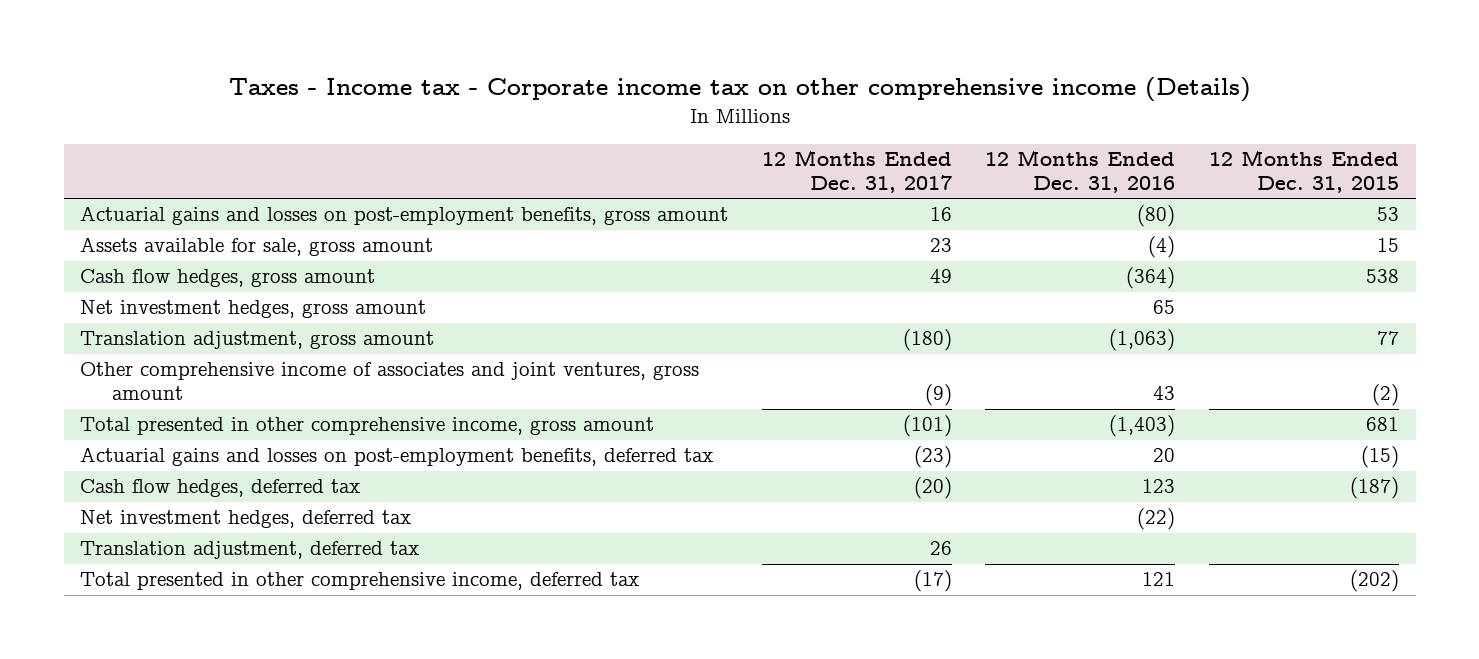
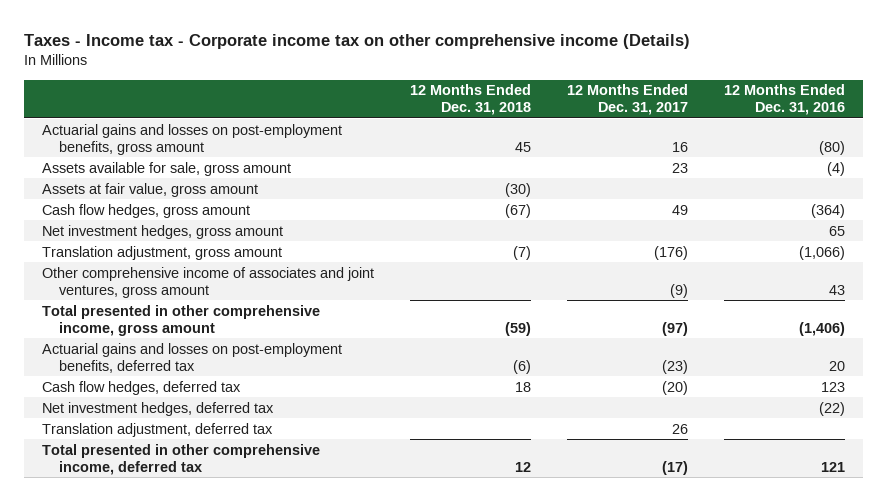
[1208,149,1399,193] 12 Months Ended Dec. 31, 2015 -> none
none -> [410,84,532,116] 12 Months Ended Dec. 31, 2018
none -> [41,182,258,197] Assets at fair value, gross amount
[902,329,952,352] (180) -> [654,245,689,260] (176)
[1109,329,1176,352] (1,063) -> [799,245,846,260] (1,066)
[902,415,952,438] (101) -> [662,321,689,336] (97)
[1109,415,1176,438] (1,403) -> [799,321,846,336] (1,406)

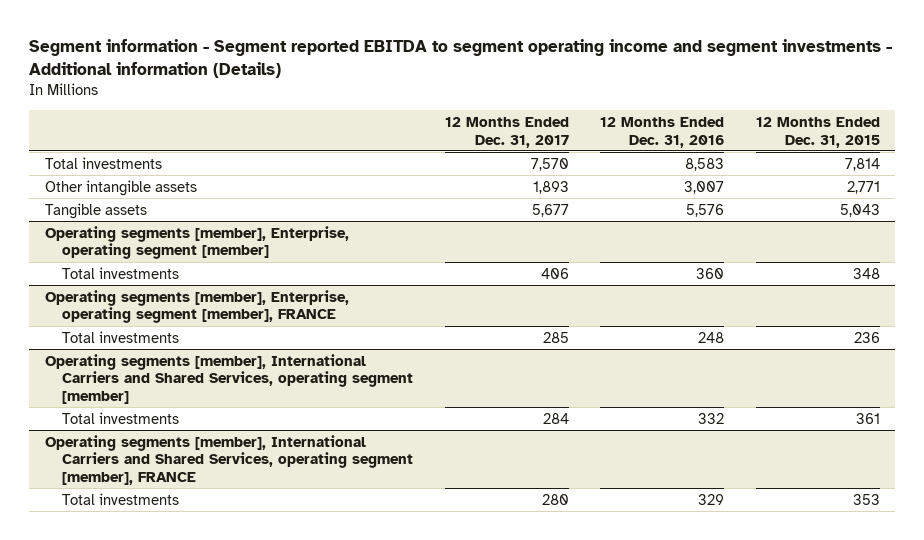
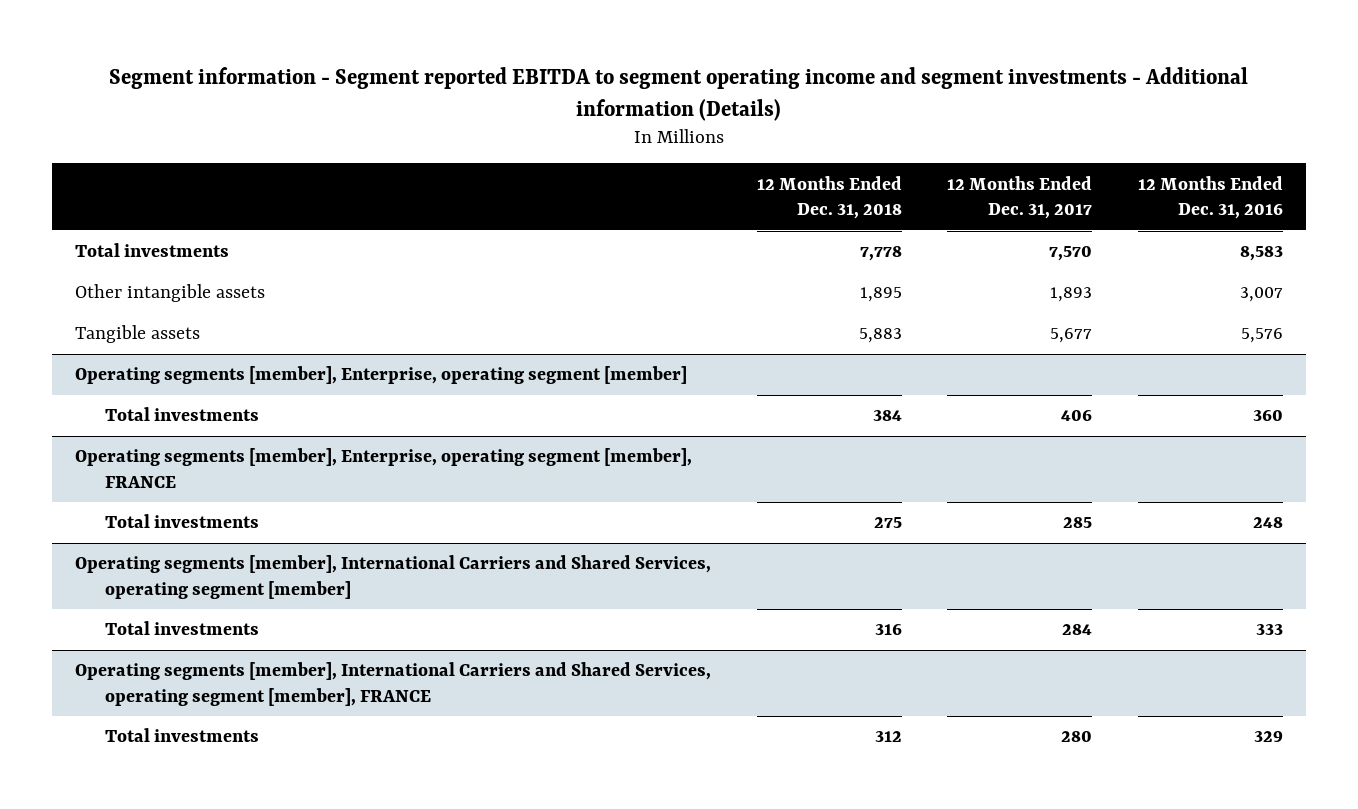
[755,116,880,148] 12 Months Ended Dec. 31, 2015 -> none
none -> [756,175,902,220] 12 Months Ended Dec. 31, 2018
[698,412,725,424] 332 -> [1255,624,1283,636] 333

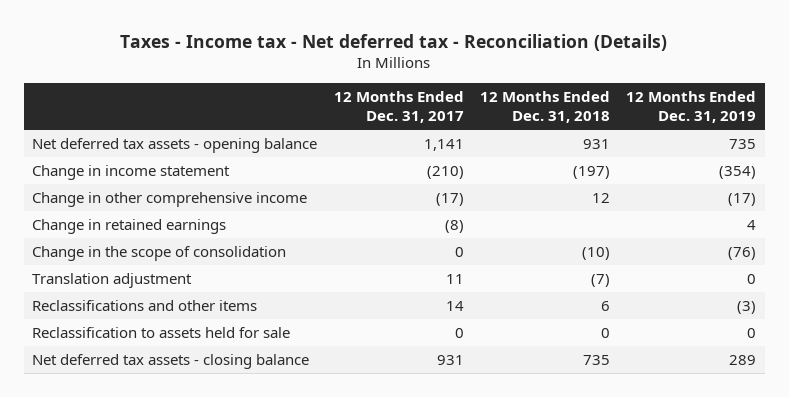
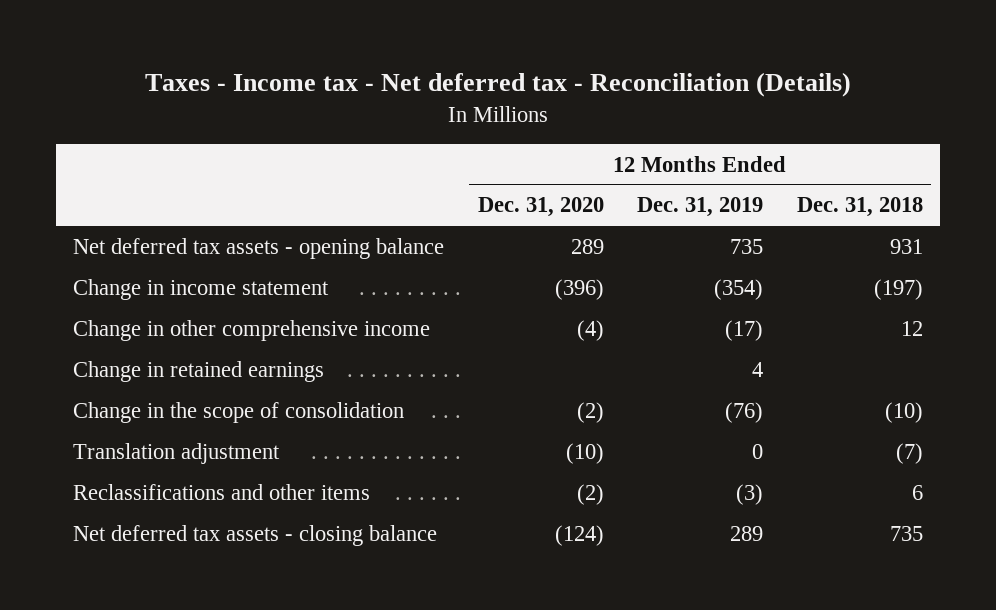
[333,91,464,123] 12 Months Ended Dec. 31, 2017 -> none
none -> [477,197,604,218] Dec. 31, 2020
[32,327,291,339] Reclassification to assets held for sale -> none

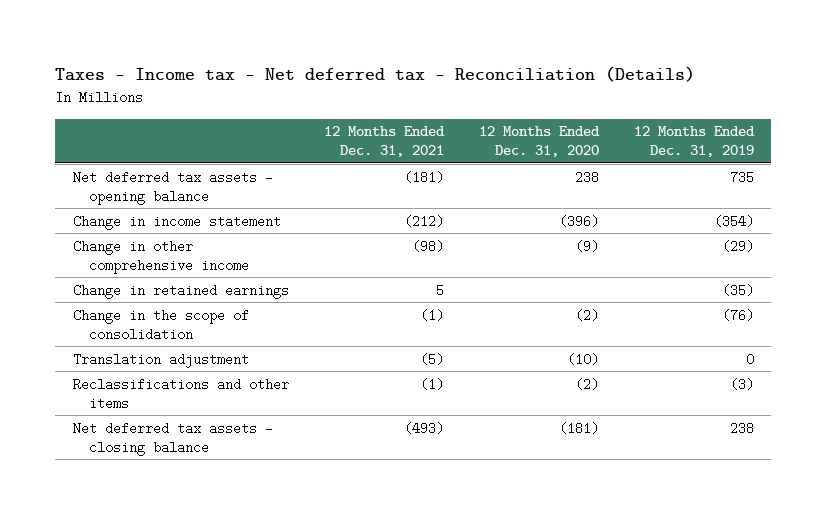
[797,197,924,218] Dec. 31, 2018 -> none
none -> [323,126,445,158] 12 Months Ended Dec. 31, 2021
[570,238,604,254] 289 -> [574,170,599,184] 238
[576,319,604,341] (4) -> [574,239,599,253] (9)
[725,319,764,341] (17) -> [721,239,754,253] (29)
[752,361,764,377] 4 -> [721,283,754,297] (35)
[554,524,604,546] (124) -> [558,421,599,435] (181)
[730,525,764,541] 289 -> [729,421,754,435] 238

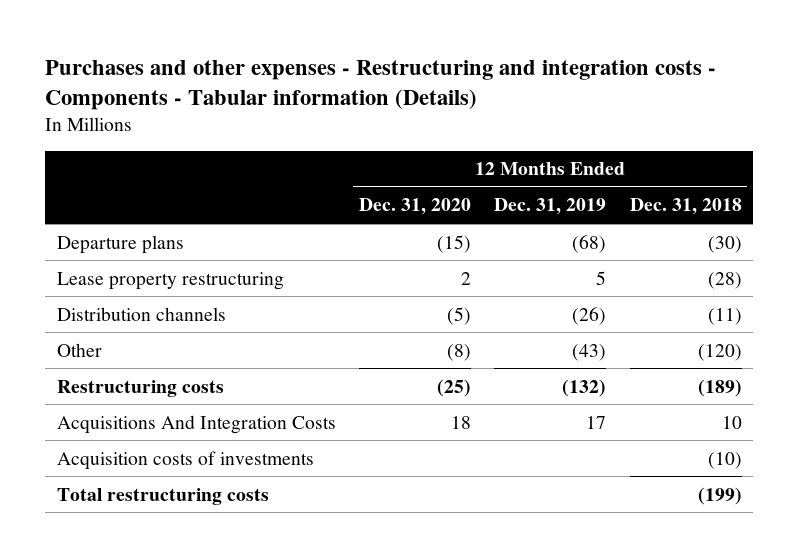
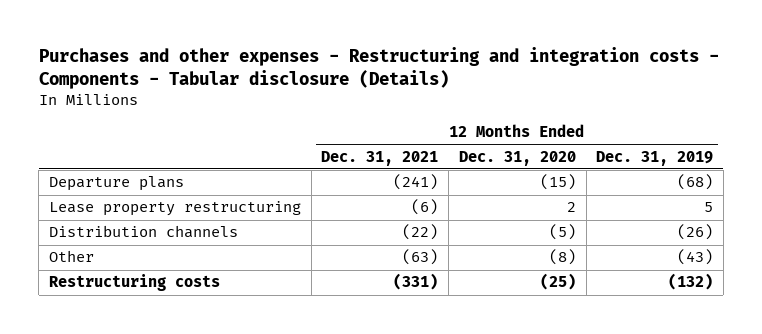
[44,59,716,110] Purchases and other expenses - Restructuring and integration costs - Components - Tabular information (Details) -> [38,46,719,89] Purchases and other expenses - Restructuring and integration costs - Components - Tabular disclosure (Details)
[629,198,742,216] Dec. 31, 2018 -> none
none -> [321,150,439,166] Dec. 31, 2021
[56,414,336,434] Acquisitions And Integration Costs -> none
[56,450,314,470] Acquisition costs of investments -> none
[56,487,269,505] Total restructuring costs -> none

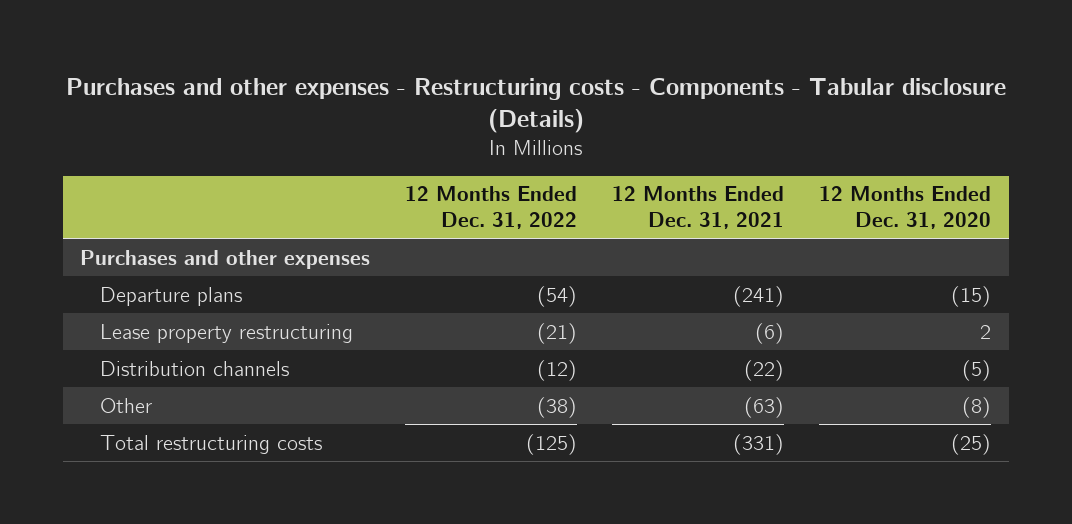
[38,46,719,89] Purchases and other expenses - Restructuring and integration costs - Components - Tabular disclosure (Details) -> [65,78,1006,134] Purchases and other expenses - Restructuring costs - Components - Tabular disclosure (Details)
[596,150,714,166] Dec. 31, 2019 -> none
none -> [405,186,578,229] 12 Months Ended Dec. 31, 2022
none -> [80,249,371,269] Purchases and other expenses
[49,274,221,292] Restructuring costs -> [100,434,323,454] Total restructuring costs

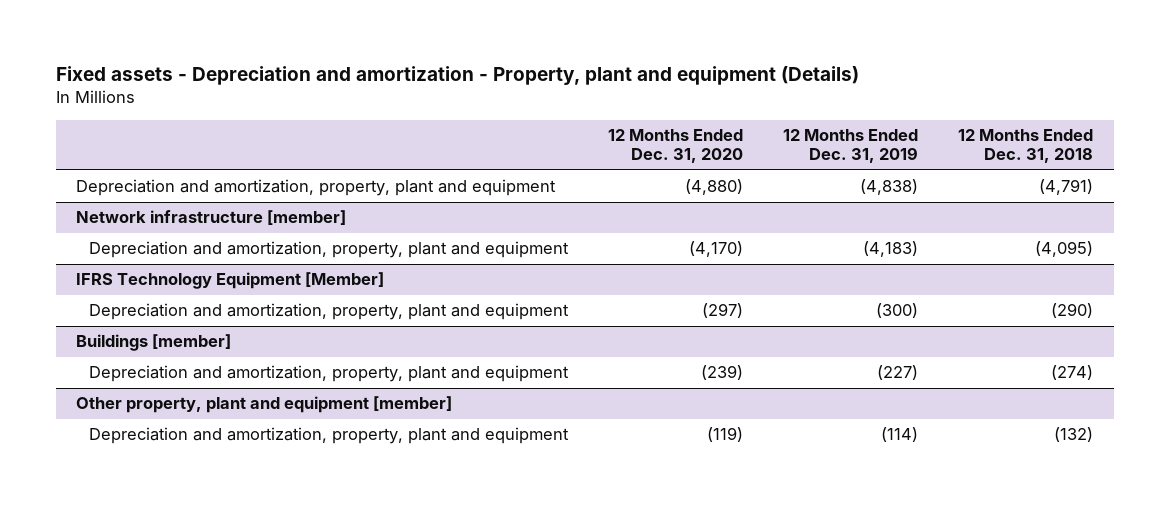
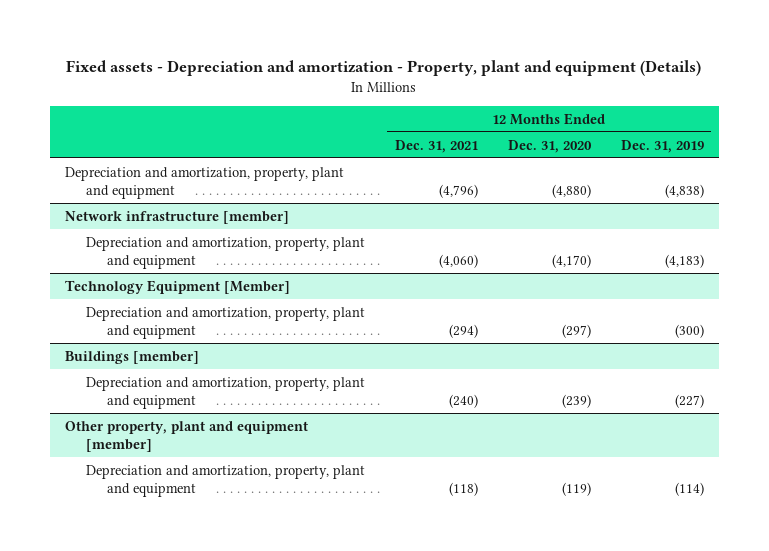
[958,129,1094,164] 12 Months Ended Dec. 31, 2018 -> none
none -> [394,139,478,153] Dec. 31, 2021
[75,272,384,290] IFRS Technology Equipment [Member] -> [64,279,290,294] Technology Equipment [Member]

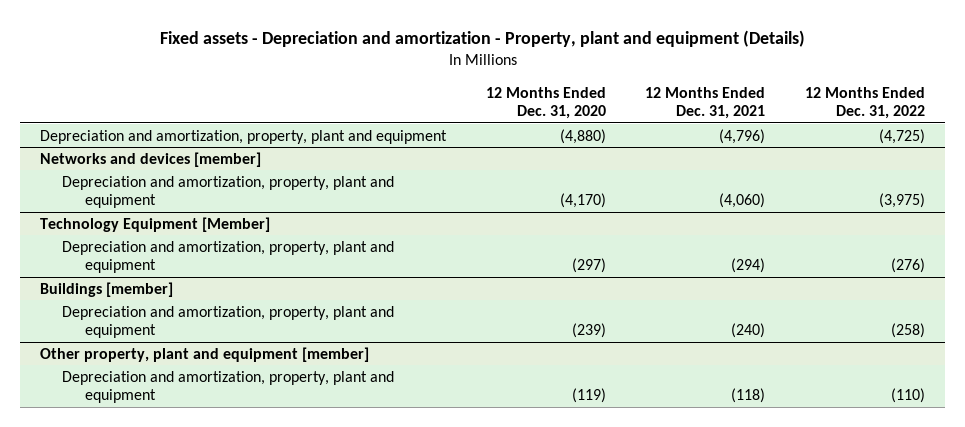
[620,139,704,153] Dec. 31, 2019 -> none
none -> [805,86,926,120] 12 Months Ended Dec. 31, 2022
[64,210,289,224] Network infrastructure [member] -> [39,151,261,167] Networks and devices [member]

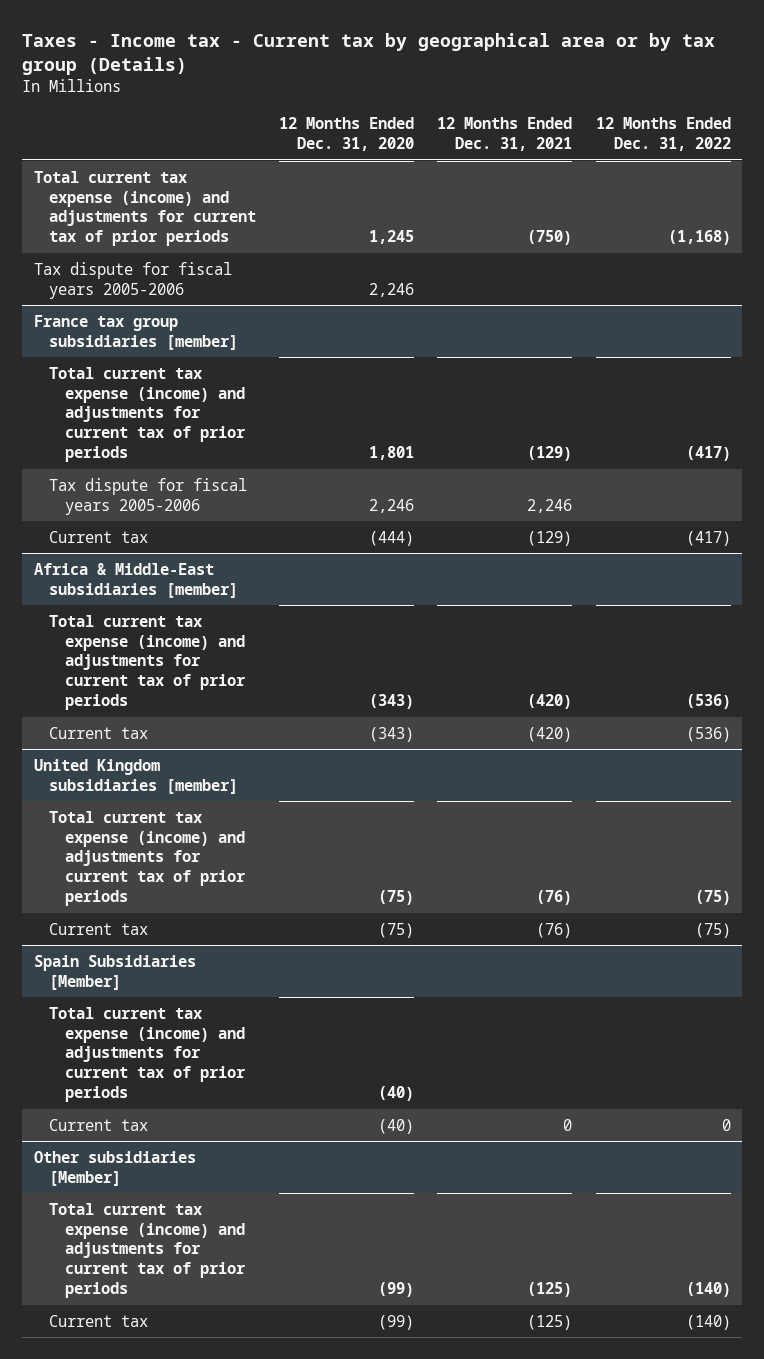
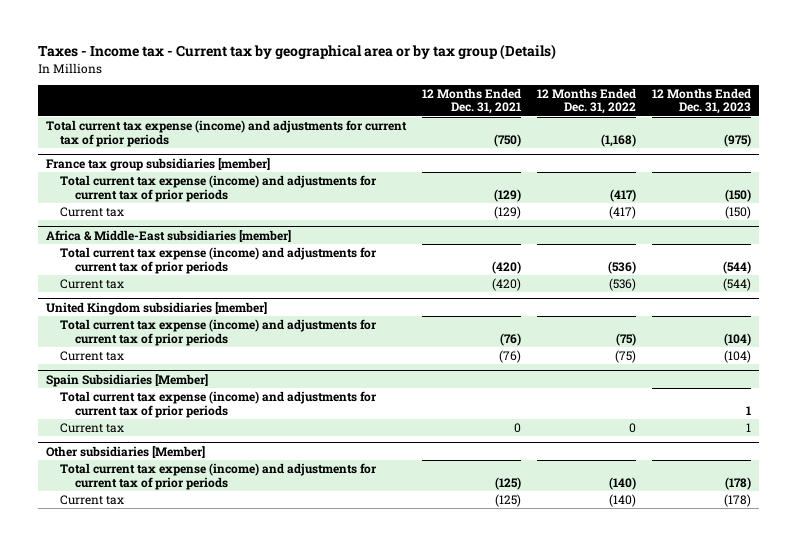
[279,117,415,152] 12 Months Ended Dec. 31, 2020 -> none
none -> [651,87,751,115] 12 Months Ended Dec. 31, 2023
[33,261,232,299] Tax dispute for fiscal years 2005-2006 -> none
[49,477,248,515] Tax dispute for fiscal years 2005-2006 -> none

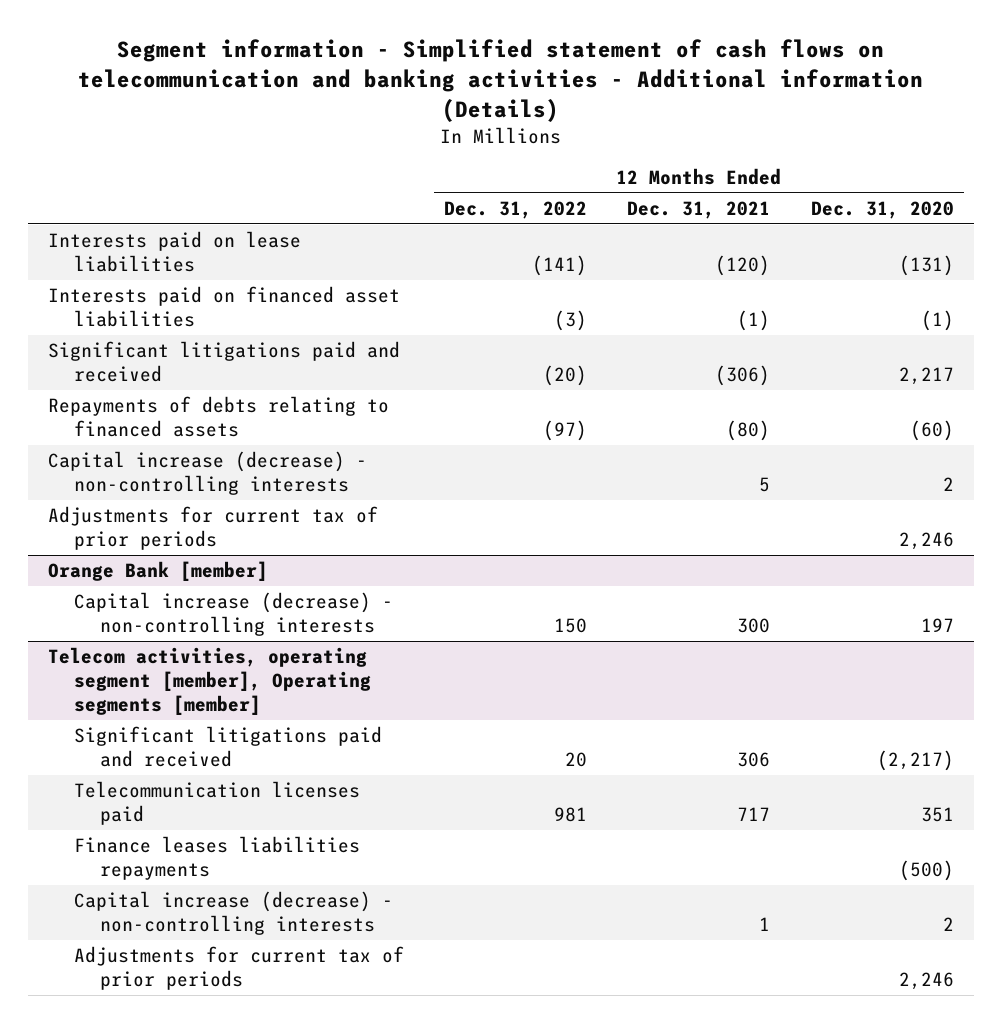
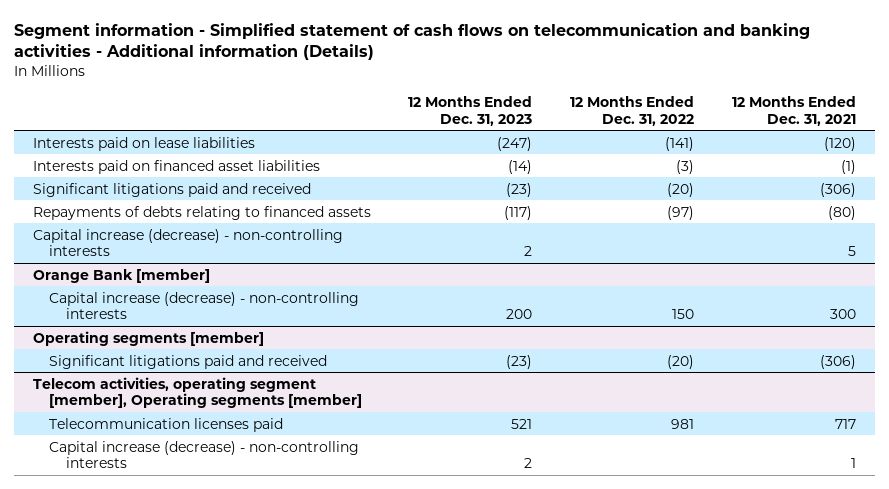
[810,200,954,219] Dec. 31, 2020 -> none
none -> [408,95,533,126] 12 Months Ended Dec. 31, 2023
[47,506,378,551] Adjustments for current tax of prior periods -> none
none -> [32,330,264,346] Operating segments [member]
none -> [49,354,328,369] Significant litigations paid and received
[73,726,382,768] Significant litigations paid and received -> none
[73,836,360,881] Finance leases liabilities repayments -> none
[73,946,404,991] Adjustments for current tax of prior periods -> none

